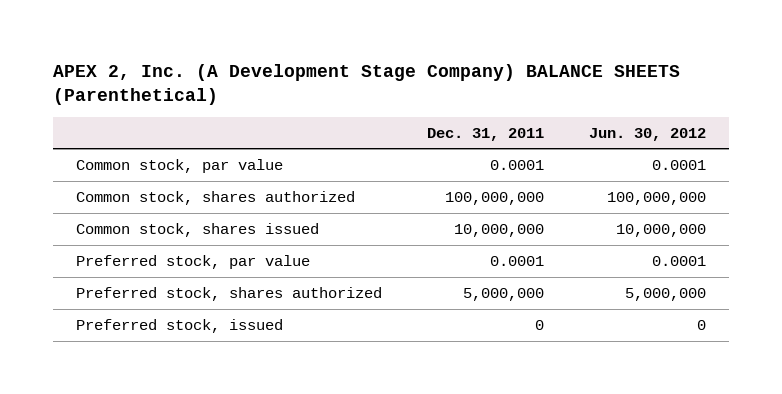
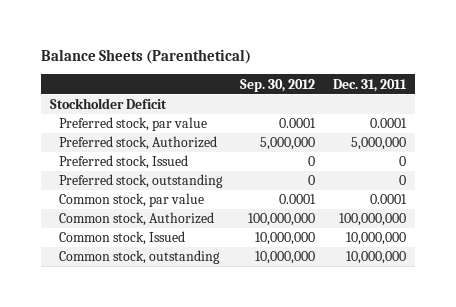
[53,64,681,106] APEX 2, Inc. (A Development Stage Company) BALANCE SHEETS (Parenthetical) -> [40,49,251,65] Balance Sheets (Parenthetical)
[589,127,707,141] Jun. 30, 2012 -> none
none -> [240,78,316,92] Sep. 30, 2012
[75,191,355,206] Common stock, shares authorized -> none
[75,223,319,238] Common stock, shares issued -> none
none -> [49,98,167,110] Stockholder Deficit
[75,287,382,302] Preferred stock, shares authorized -> [59,136,218,151] Preferred stock, Authorized
[75,319,283,334] Preferred stock, issued -> [59,155,189,170] Preferred stock, Issued
none -> [59,174,224,189] Preferred stock, outstanding
[75,159,283,174] Common stock, par value -> [59,193,205,208] Common stock, par value
none -> [59,212,215,227] Common stock, Authorized
none -> [59,231,186,246] Common stock, Issued
none -> [59,250,221,265] Common stock, outstanding

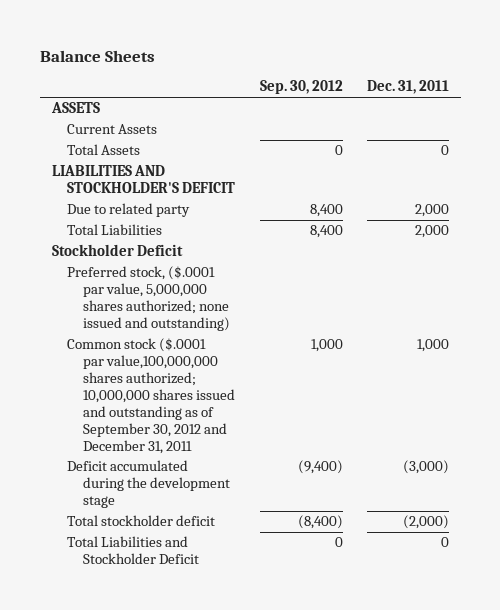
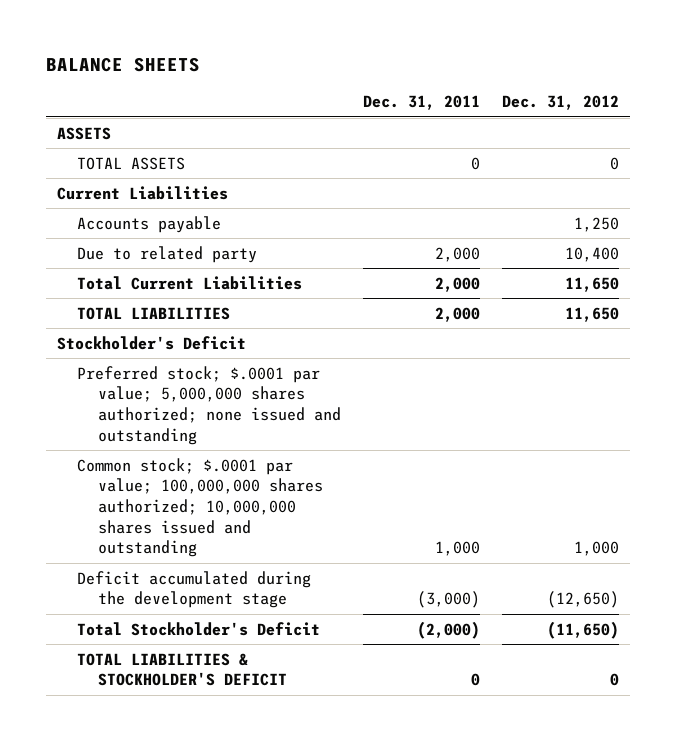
[39,49,155,62] Balance Sheets -> [45,56,200,72] BALANCE SHEETS
[259,80,343,95] Sep. 30, 2012 -> none
none -> [501,95,619,111] Dec. 31, 2012
[67,124,158,135] Current Assets -> none
[51,165,236,194] LIABILITIES AND STOCKHOLDER'S DEFICIT -> none
[67,144,141,156] Total Assets -> [77,156,186,170] TOTAL ASSETS
none -> [56,185,228,200] Current Liabilities
none -> [77,215,222,233] Accounts payable
none -> [77,275,303,290] Total Current Liabilities
[67,224,163,236] Total Liabilities -> [77,306,231,320] TOTAL LIABILITIES
[51,244,183,257] Stockholder Deficit -> [56,335,246,350] Stockholder's Deficit
[67,266,230,332] Preferred stock, ($.0001 par value, 5,000,000 shares authorized; none issued and outstanding) -> [77,365,341,445] Preferred stock; $.0001 par value; 5,000,000 shares authorized; none issued and outstanding
[67,338,235,454] Common stock ($.0001 par value,100,000,000 shares authorized; 10,000,000 shares issued and outstanding as of September 30, 2012 and December 31, 2011 -> [77,457,323,558] Common stock; $.0001 par value; 100,000,000 shares authorized; 10,000,000 shares issued and outstanding
[67,515,216,527] Total stockholder deficit -> [77,621,321,636] Total Stockholder's Deficit
[67,536,199,565] Total Liabilities and Stockholder Deficit -> [77,652,287,687] TOTAL LIABILITIES & STOCKHOLDER'S DEFICIT

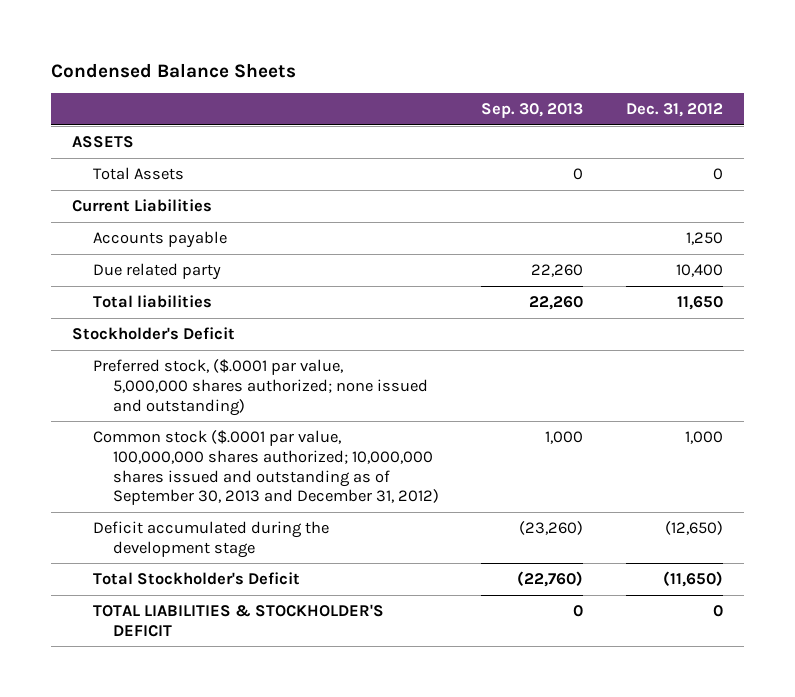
[45,56,200,72] BALANCE SHEETS -> [51,62,297,78] Condensed Balance Sheets
[362,95,480,111] Dec. 31, 2011 -> none
none -> [481,103,584,119] Sep. 30, 2013
[77,156,186,170] TOTAL ASSETS -> [92,167,184,181] Total Assets
[77,275,303,290] Total Current Liabilities -> none
[77,245,258,263] Due to related party -> [92,263,221,281] Due related party
[77,306,231,320] TOTAL LIABILITIES -> [92,295,212,309] Total liabilities
[77,365,341,445] Preferred stock; $.0001 par value; 5,000,000 shares authorized; none issued and outstanding -> [92,359,429,416] Preferred stock, ($.0001 par value, 5,000,000 shares authorized; none issued and outstanding)
[77,457,323,558] Common stock; $.0001 par value; 100,000,000 shares authorized; 10,000,000 shares issued and outstanding -> [92,430,440,506] Common stock ($.0001 par value, 100,000,000 shares authorized; 10,000,000 shares issued and outstanding as of September 30, 2013 and December 31, 2012)

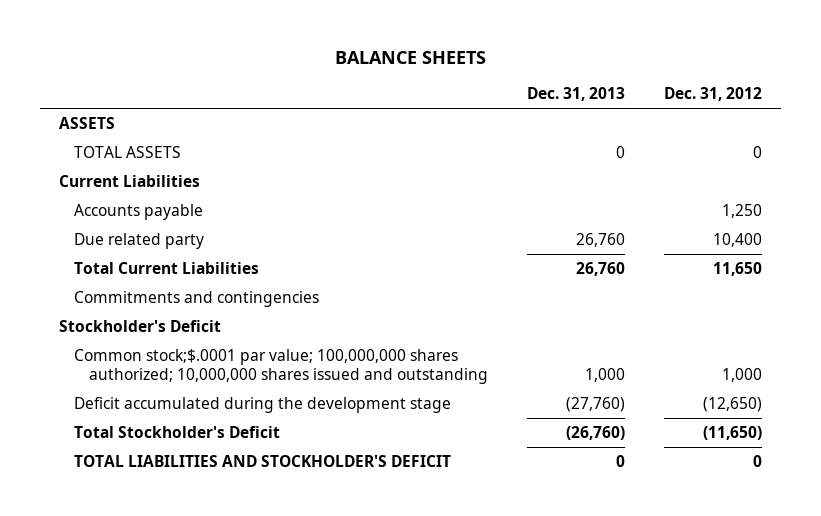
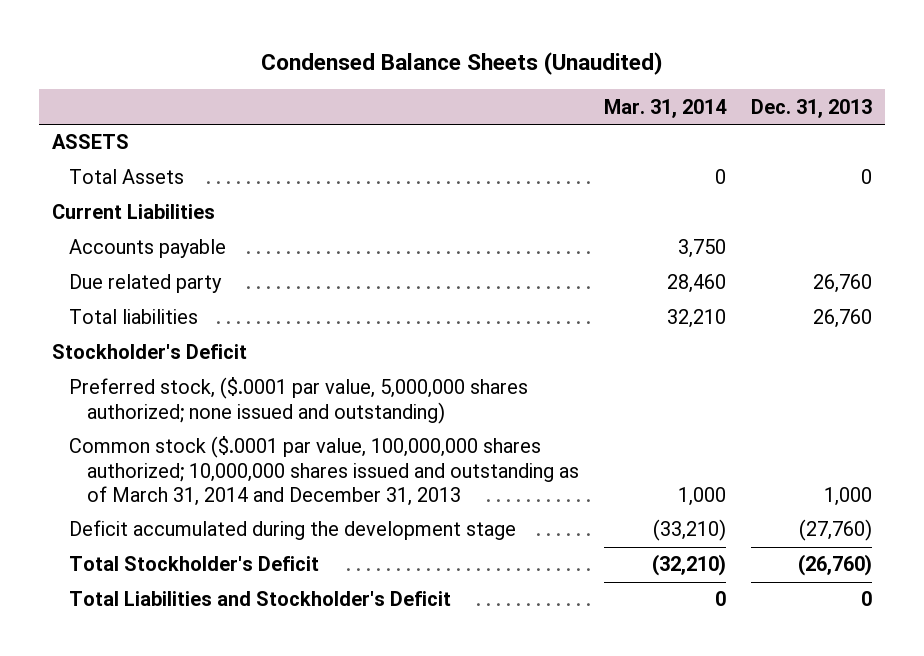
[334,51,486,65] BALANCE SHEETS -> [260,51,663,75] Condensed Balance Sheets (Unaudited)
[663,87,762,102] Dec. 31, 2012 -> none
none -> [604,98,728,118] Mar. 31, 2014
[74,145,182,158] TOTAL ASSETS -> [69,169,185,185] Total Assets
[74,290,320,307] Commitments and contingencies -> none
[74,261,260,274] Total Current Liabilities -> [69,309,199,325] Total liabilities
none -> [69,377,529,424] Preferred stock, ($.0001 par value, 5,000,000 shares authorized; none issued and outstanding)
[74,348,489,385] Common stock;$.0001 par value; 100,000,000 shares authorized; 10,000,000 shares issued and outstanding -> [69,436,579,506] Common stock ($.0001 par value, 100,000,000 shares authorized; 10,000,000 shares issued and outstanding as of March 31, 2014 and December 31, 2013
[74,454,452,467] TOTAL LIABILITIES AND STOCKHOLDER'S DEFICIT -> [69,591,452,607] Total Liabilities and Stockholder's Deficit

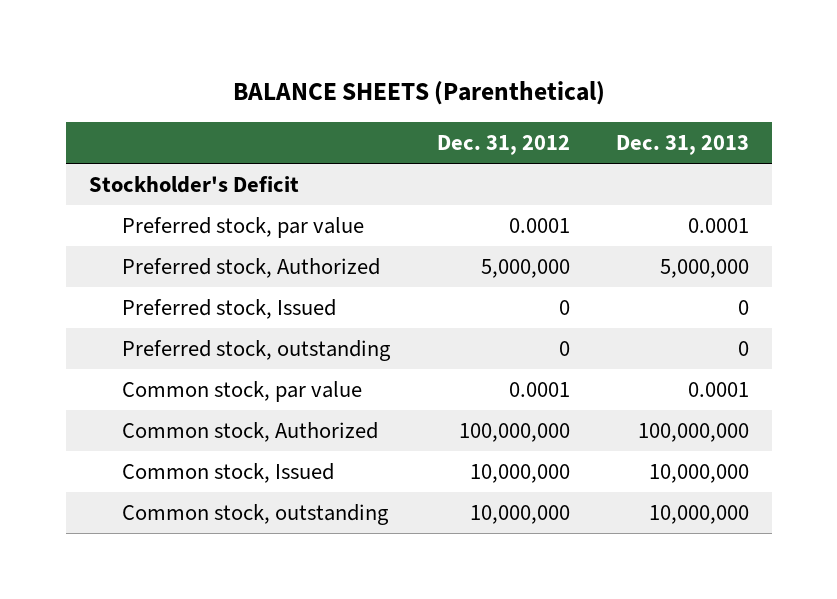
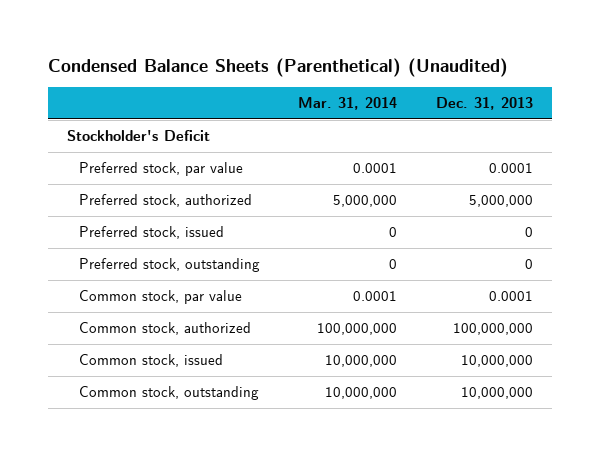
[232,81,605,106] BALANCE SHEETS (Parenthetical) -> [48,57,509,77] Condensed Balance Sheets (Parenthetical) (Unaudited)
[436,135,570,156] Dec. 31, 2012 -> none
none -> [298,97,398,111] Mar. 31, 2014
[122,257,381,278] Preferred stock, Authorized -> [79,194,253,208] Preferred stock, authorized
[122,298,337,319] Preferred stock, Issued -> [79,226,225,240] Preferred stock, issued
[122,421,379,442] Common stock, Authorized -> [79,322,252,336] Common stock, authorized
[122,462,335,483] Common stock, Issued -> [79,354,224,368] Common stock, issued

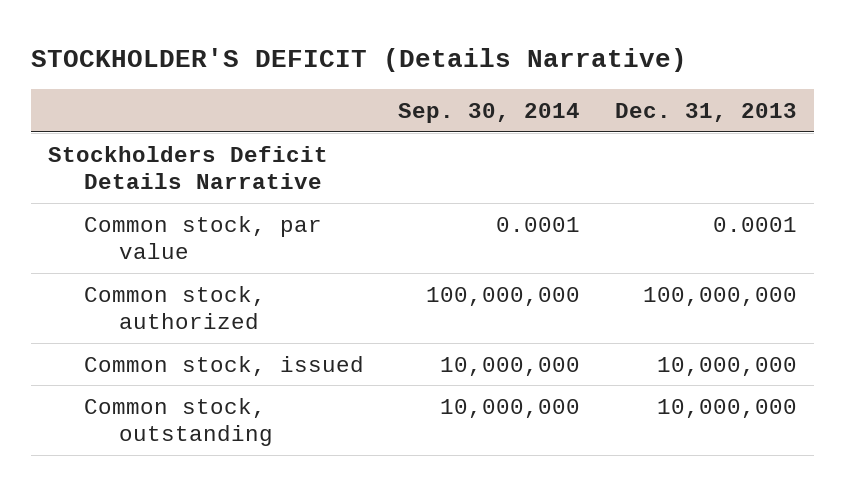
[48,57,509,77] Condensed Balance Sheets (Parenthetical) (Unaudited) -> [31,47,688,72] STOCKHOLDER'S DEFICIT (Details Narrative)
[298,97,398,111] Mar. 31, 2014 -> none
none -> [398,102,581,123] Sep. 30, 2014
[67,130,211,142] Stockholder's Deficit -> none
[79,162,244,177] Preferred stock, par value -> none
[79,194,253,208] Preferred stock, authorized -> none
[79,226,225,240] Preferred stock, issued -> none
[79,258,261,273] Preferred stock, outstanding -> none
none -> [48,145,329,190] Stockholders Deficit Details Narrative

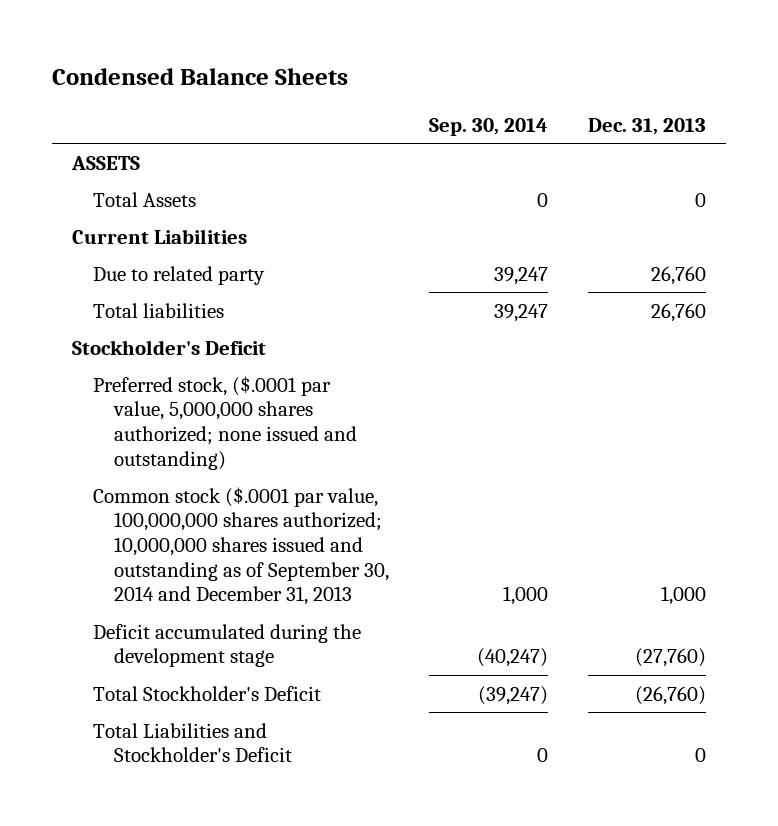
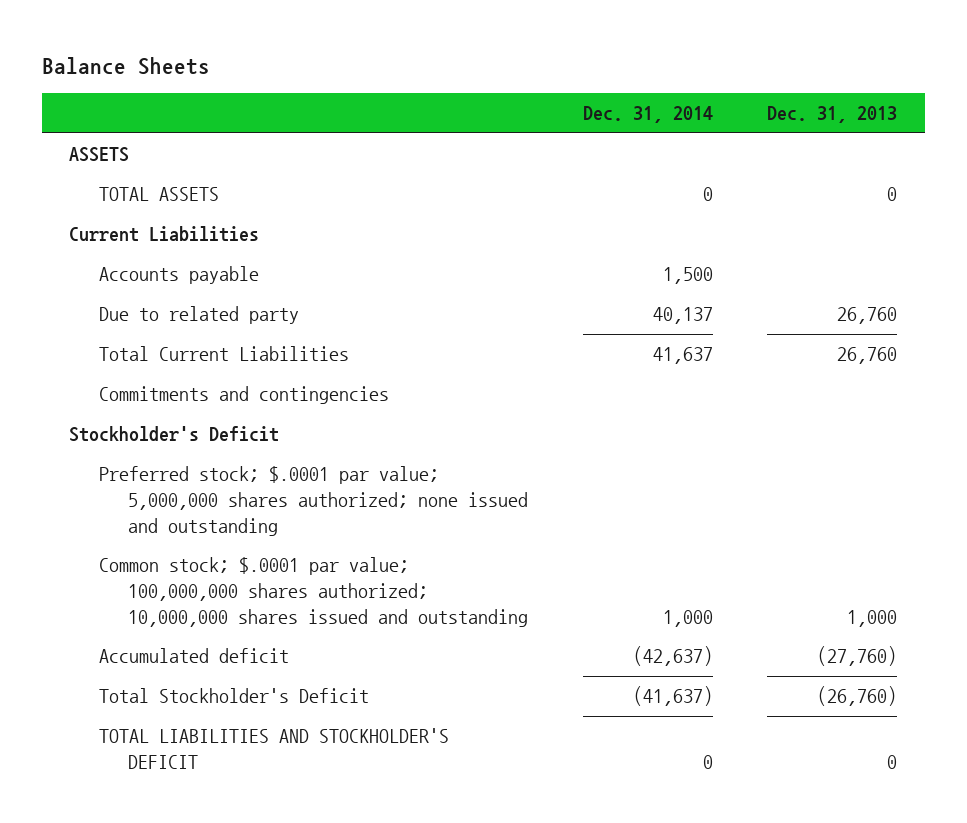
[51,67,348,85] Condensed Balance Sheets -> [41,57,210,76] Balance Sheets
[428,117,548,136] Sep. 30, 2014 -> none
none -> [582,106,713,124] Dec. 31, 2014
[92,191,196,207] Total Assets -> [98,187,219,202] TOTAL ASSETS
none -> [98,266,259,285] Accounts payable
[92,302,224,318] Total liabilities -> [98,346,349,362] Total Current Liabilities
none -> [98,386,389,405] Commitments and contingencies
[92,375,357,470] Preferred stock, ($.0001 par value, 5,000,000 shares authorized; none issued and outstanding) -> [98,466,529,536] Preferred stock; $.0001 par value; 5,000,000 shares authorized; none issued and outstanding
[92,486,389,606] Common stock ($.0001 par value, 100,000,000 shares authorized; 10,000,000 shares issued and outstanding as of September 30, 2014 and December 31, 2013 -> [98,557,529,627] Common stock; $.0001 par value; 100,000,000 shares authorized; 10,000,000 shares issued and outstanding
[92,623,361,668] Deficit accumulated during the development stage -> [98,648,289,664] Accumulated deficit
[92,722,292,763] Total Liabilities and Stockholder's Deficit -> [98,728,449,769] TOTAL LIABILITIES AND STOCKHOLDER'S DEFICIT

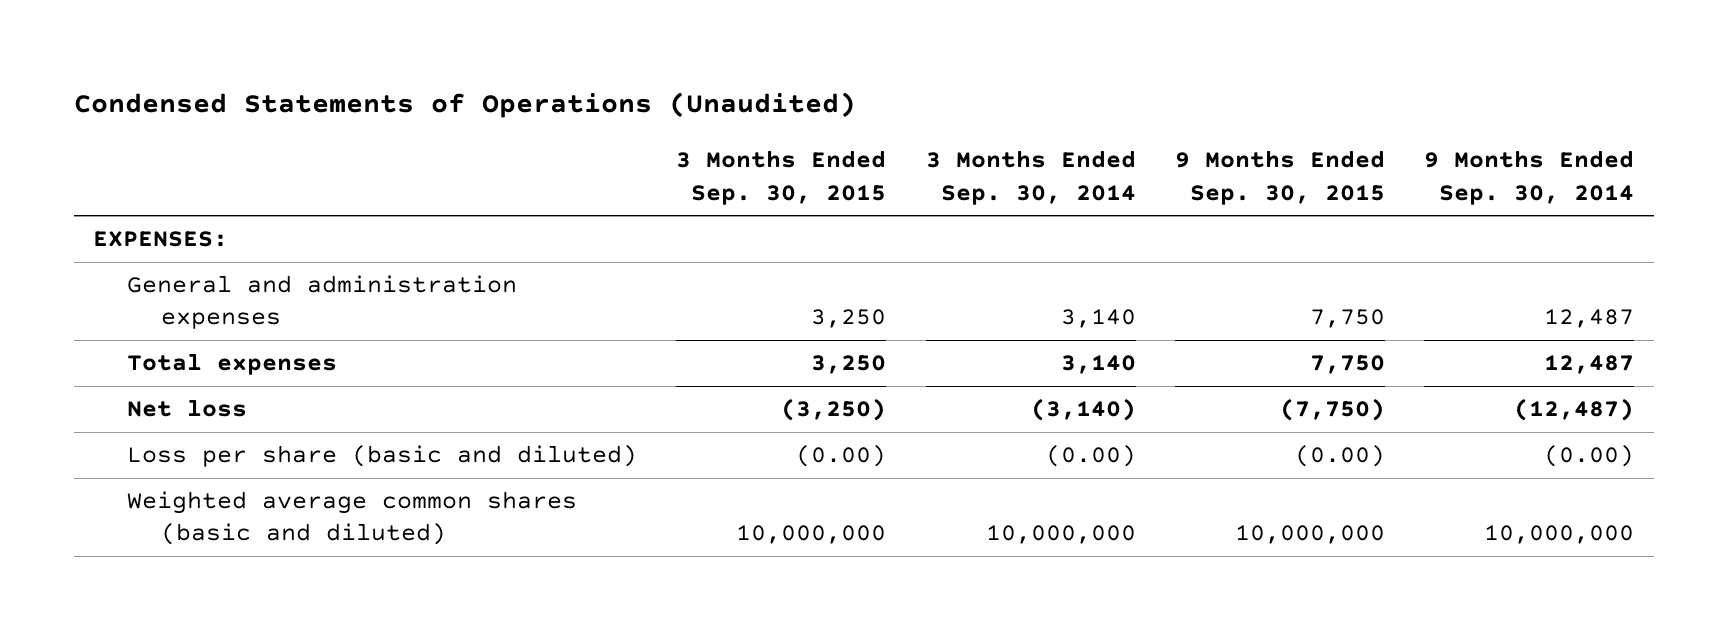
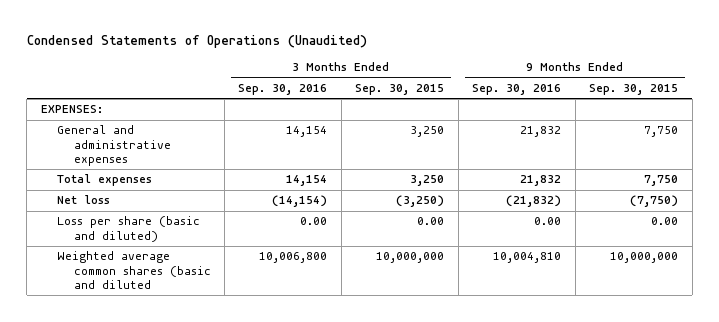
[925,150,1136,205] 3 Months Ended Sep. 30, 2014 -> none
[1424,150,1635,205] 9 Months Ended Sep. 30, 2014 -> none
none -> [238,83,328,95] Sep. 30, 2016
none -> [472,83,562,95] Sep. 30, 2016
[127,275,518,330] General and administration expenses -> [57,125,171,166] General and administrative expenses
[796,445,887,468] (0.00) -> [417,217,445,226] 0.00
[1294,445,1385,468] (0.00) -> [651,217,679,226] 0.00
[127,491,578,546] Weighted average common shares (basic and diluted) -> [57,251,211,289] Weighted average common shares (basic and diluted

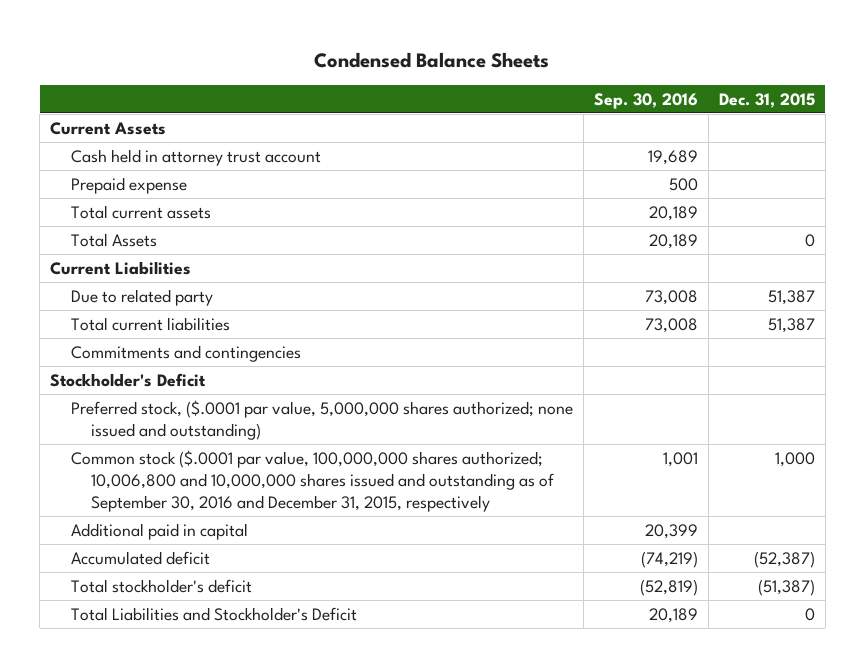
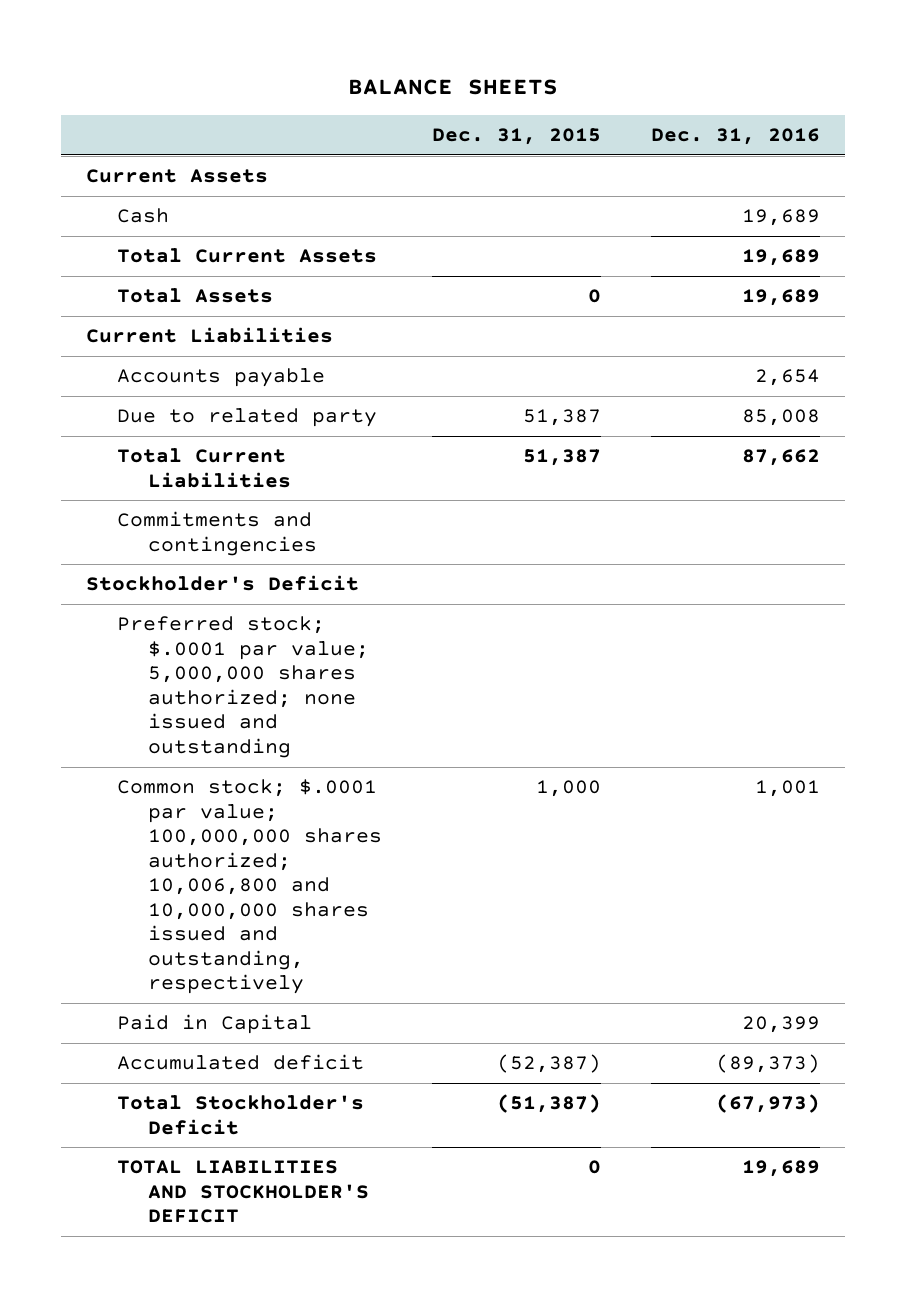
[314,52,550,69] Condensed Balance Sheets -> [348,78,559,95] BALANCE SHEETS
[593,92,698,109] Sep. 30, 2016 -> none
none -> [651,128,821,146] Dec. 31, 2016
[70,176,187,194] Prepaid expense -> none
[70,148,321,166] Cash held in attorney trust account -> [116,208,169,224] Cash
[70,204,211,219] Total current assets -> [116,248,377,264] Total Current Assets
none -> [116,368,325,388] Accounts payable
[70,316,230,331] Total current liabilities -> [116,448,292,488] Total Current Liabilities
[70,399,573,440] Preferred stock, ($.0001 par value, 5,000,000 shares authorized; none issued and outstanding) -> [116,616,370,758] Preferred stock; $.0001 par value; 5,000,000 shares authorized; none issued and outstanding
[70,449,555,513] Common stock ($.0001 par value, 100,000,000 shares authorized; 10,006,800 and 10,000,000 shares issued and outstanding as of September 30, 2016 and December 31, 2015, respectively -> [116,779,383,995] Common stock; $.0001 par value; 100,000,000 shares authorized; 10,006,800 and 10,000,000 shares issued and outstanding, respectively
[70,522,248,540] Additional paid in capital -> [116,1014,312,1035] Paid in Capital
[70,578,252,593] Total stockholder's deficit -> [116,1095,364,1135] Total Stockholder's Deficit
[70,606,357,621] Total Liabilities and Stockholder's Deficit -> [116,1160,370,1224] TOTAL LIABILITIES AND STOCKHOLDER'S DEFICIT

